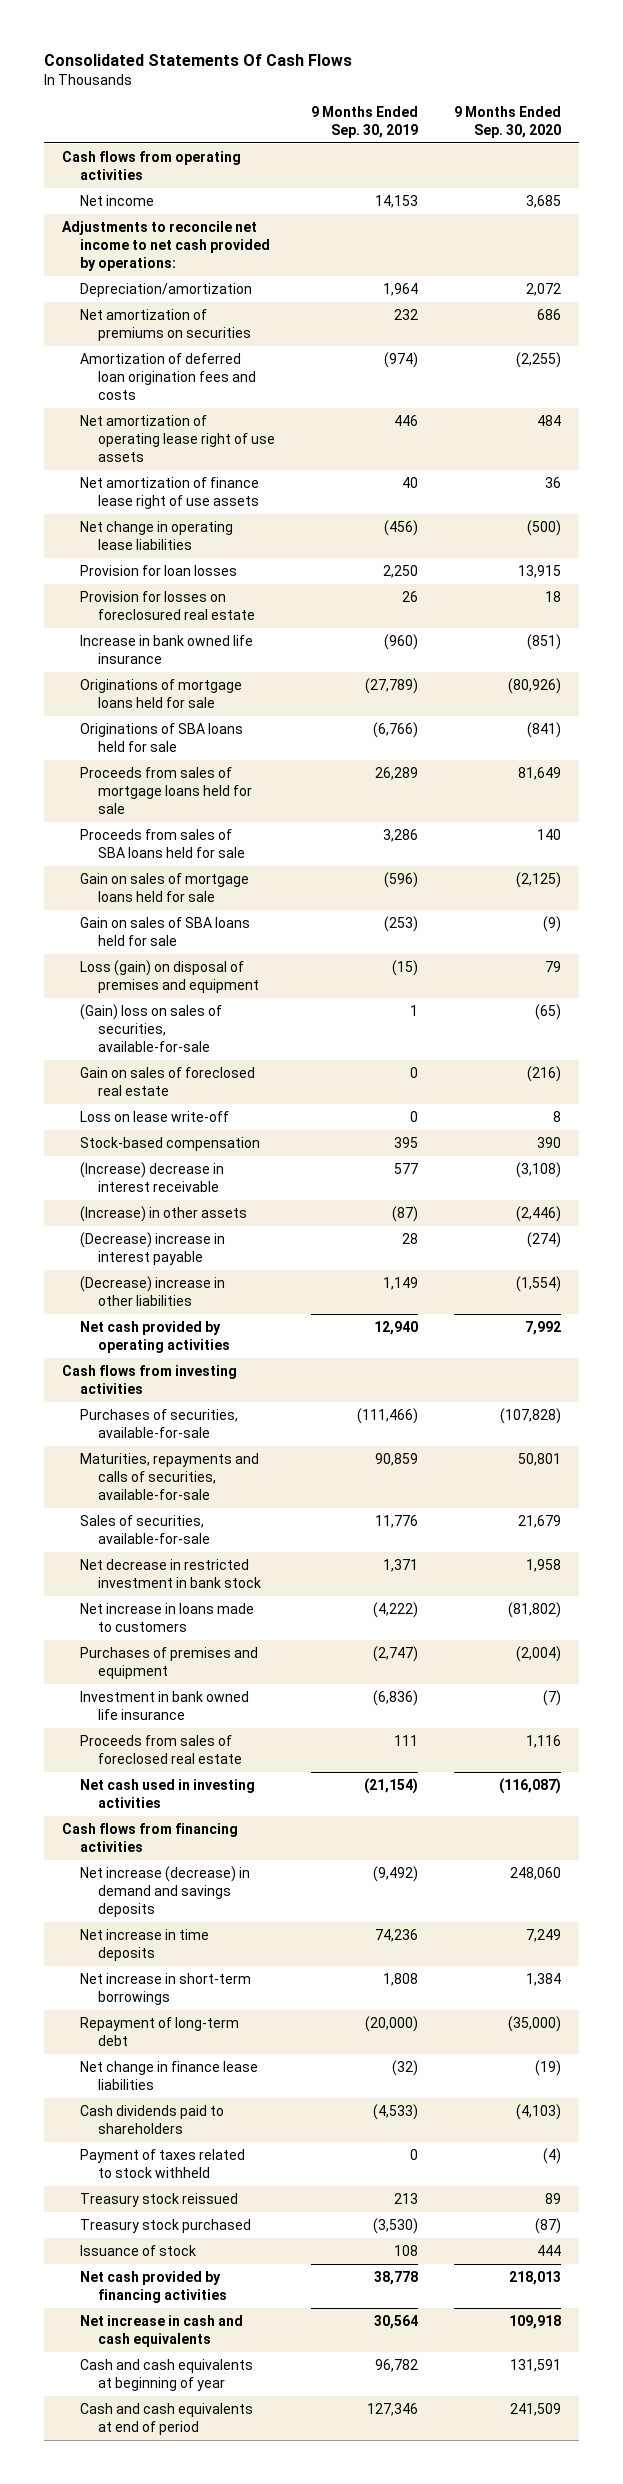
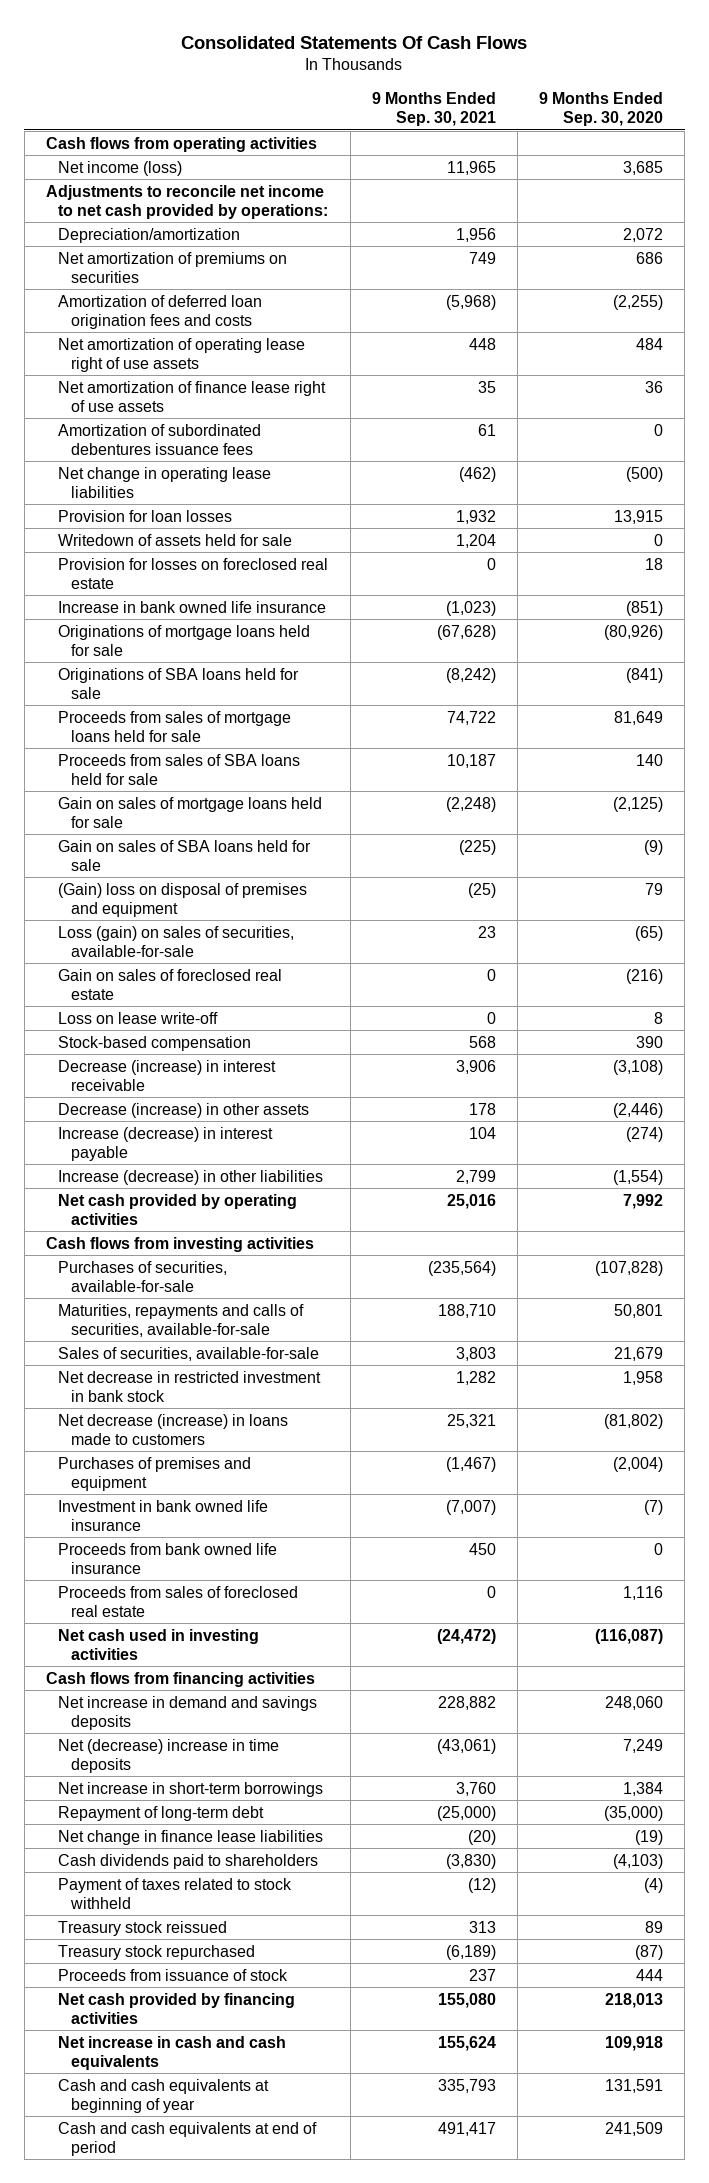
[311,105,419,138] 9 Months Ended Sep. 30, 2019 -> none
none -> [371,91,496,127] 9 Months Ended Sep. 30, 2021
[80,194,155,206] Net income -> [58,160,183,176] Net income (loss)
none -> [58,423,262,455] Amortization of subordinated debentures issuance fees
none -> [58,533,293,546] Writedown of assets held for sale
[80,590,256,621] Provision for losses on foreclosured real estate -> [58,557,329,589] Provision for losses on foreclosed real estate
[80,959,260,994] Loss (gain) on disposal of premises and equipment -> [58,882,308,917] (Gain) loss on disposal of premises and equipment
[80,1003,223,1053] (Gain) loss on sales of securities, available-for-sale -> [58,925,295,957] Loss (gain) on sales of securities, available-for-sale
[80,1161,225,1193] (Increase) decrease in interest receivable -> [58,1059,277,1091] Decrease (increase) in interest receivable
[80,1205,248,1222] (Increase) in other assets -> [58,1102,310,1118] Decrease (increase) in other assets
[80,1231,226,1266] (Decrease) increase in interest payable -> [58,1126,274,1161] Increase (decrease) in interest payable
[80,1275,226,1307] (Decrease) increase in other liabilities -> [58,1169,324,1185] Increase (decrease) in other liabilities
[80,1602,255,1633] Net increase in loans made to customers -> [58,1413,289,1445] Net decrease (increase) in loans made to customers
none -> [58,1542,278,1574] Proceeds from bank owned life insurance
[80,1865,251,1918] Net increase (decrease) in demand and savings deposits -> [58,1695,318,1730] Net increase in demand and savings deposits
[80,1928,210,1962] Net increase in time deposits -> [58,1738,280,1773] Net (decrease) increase in time deposits
[80,2218,252,2233] Treasury stock purchased -> [58,1944,256,1960] Treasury stock repurchased
[80,2244,197,2256] Issuance of stock -> [58,1968,289,1981] Proceeds from issuance of stock

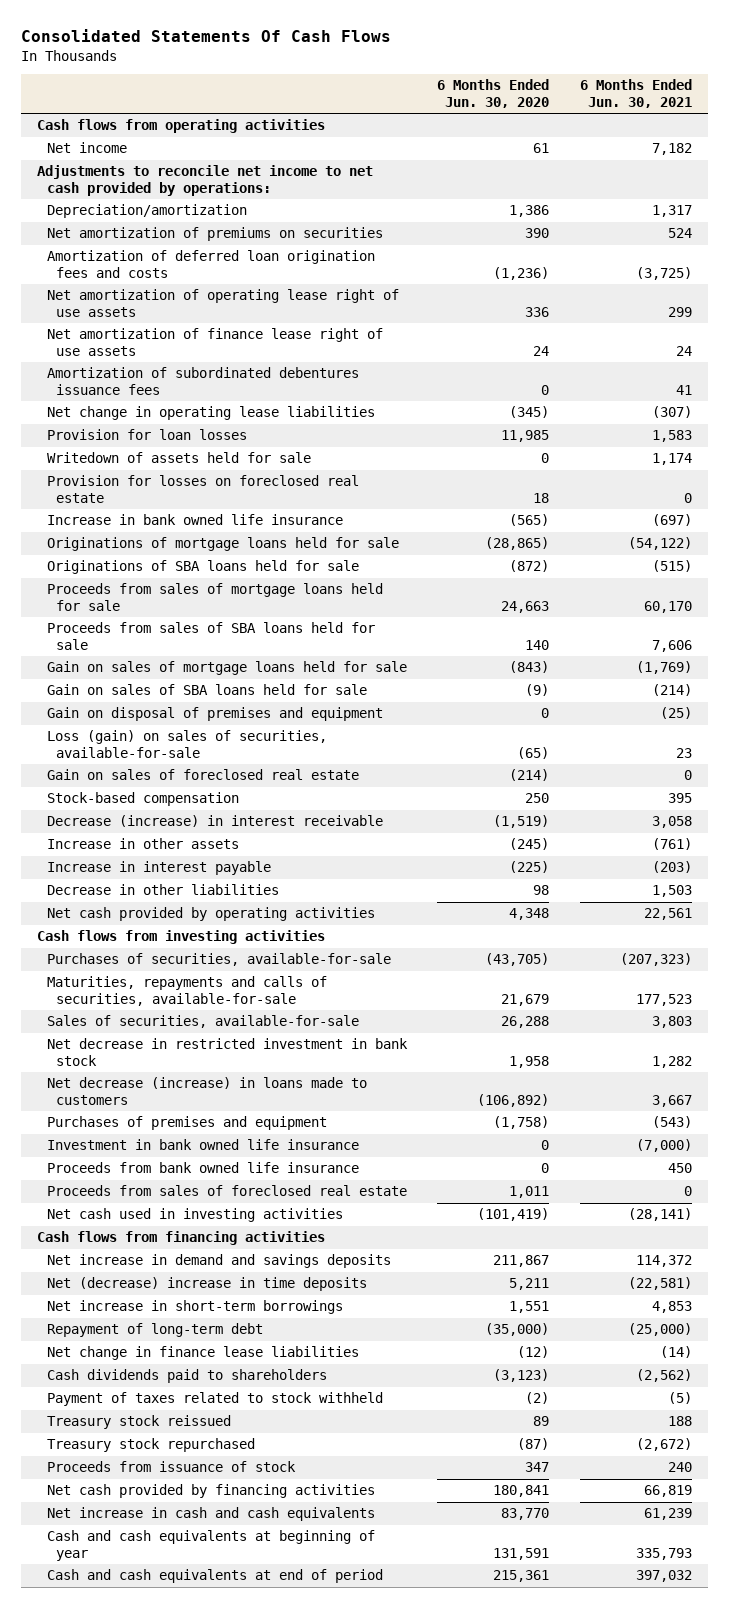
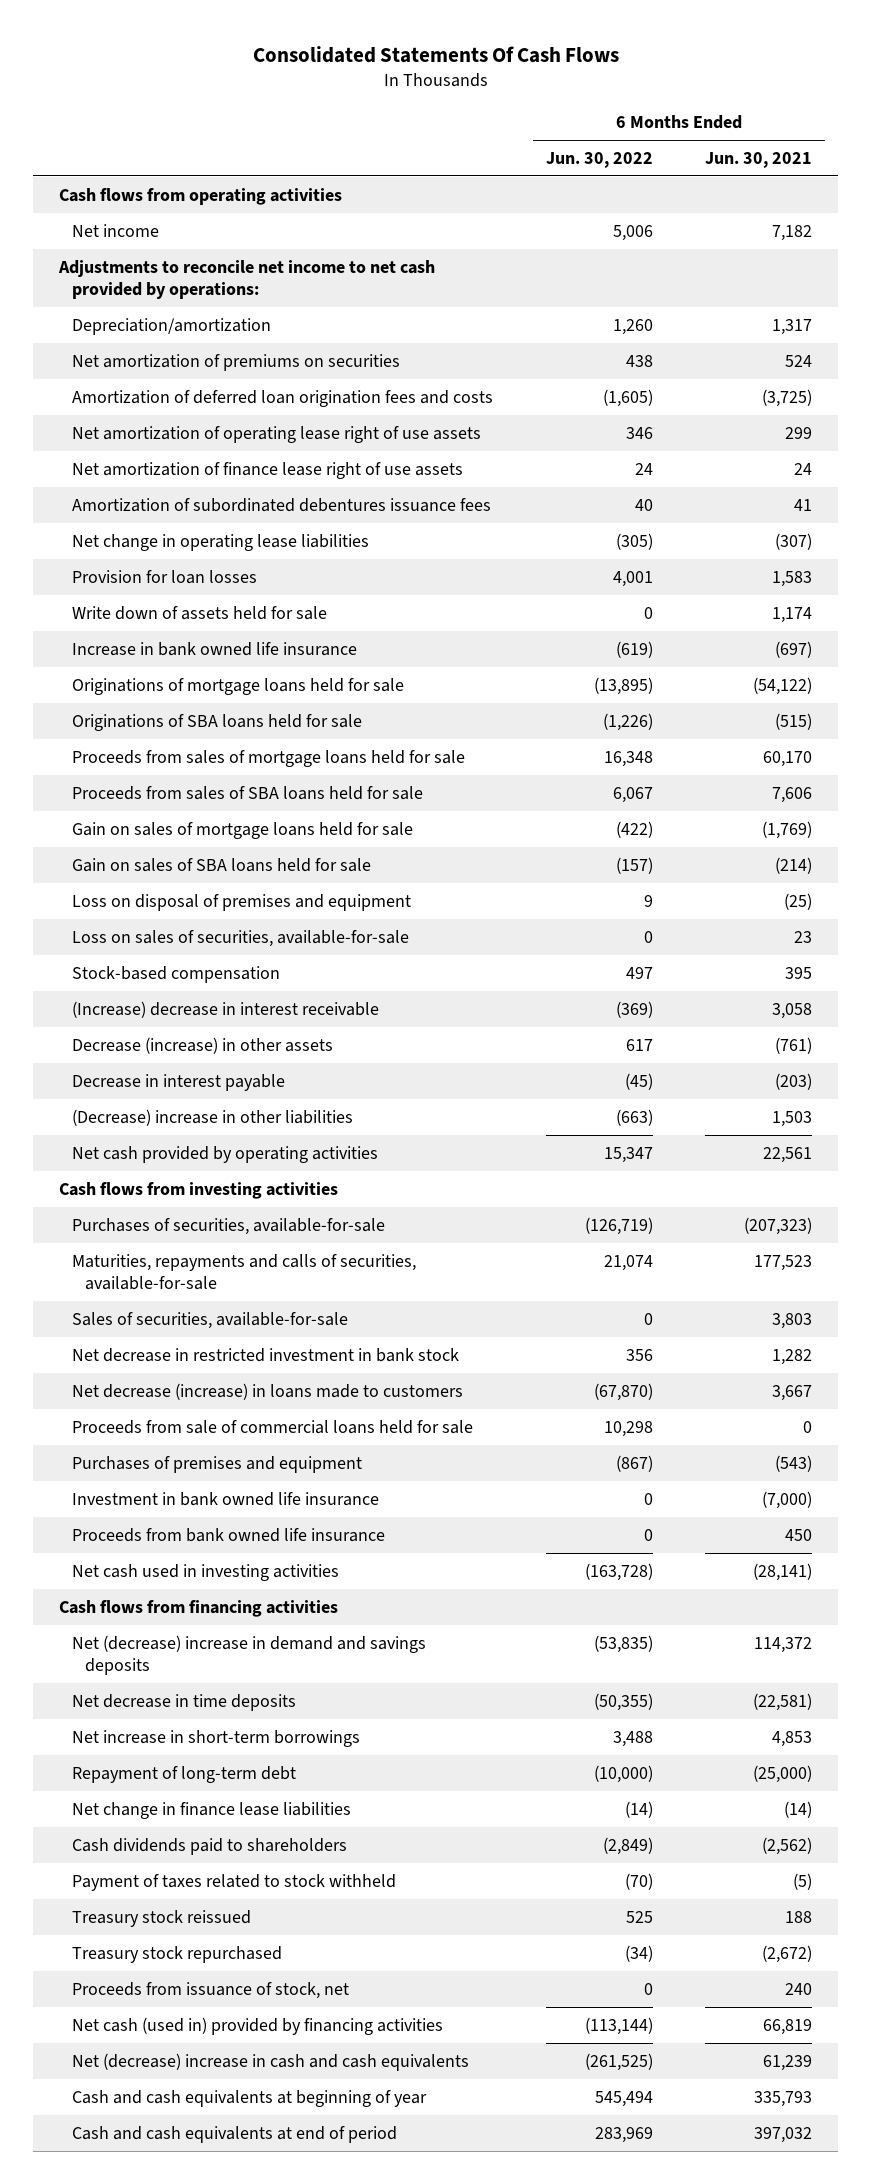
[437,79,550,108] 6 Months Ended Jun. 30, 2020 -> none
none -> [545,151,653,168] Jun. 30, 2022
[46,475,359,503] Provision for losses on foreclosed real estate -> none
[46,452,311,464] Writedown of assets held for sale -> [72,605,328,620] Write down of assets held for sale
[46,769,359,781] Gain on sales of foreclosed real estate -> none
[46,707,383,722] Gain on disposal of premises and equipment -> [72,893,412,911] Loss on disposal of premises and equipment
[46,730,327,758] Loss (gain) on sales of securities, available-for-sale -> [72,929,410,947] Loss on sales of securities, available-for-sale
[46,815,383,828] Decrease (increase) in interest receivable -> [72,1000,380,1018] (Increase) decrease in interest receivable
[46,838,239,850] Increase in other assets -> [72,1036,334,1054] Decrease (increase) in other assets
[46,861,271,876] Increase in interest payable -> [72,1073,286,1091] Decrease in interest payable
[46,884,279,896] Decrease in other liabilities -> [72,1108,354,1126] (Decrease) increase in other liabilities
none -> [72,1419,474,1434] Proceeds from sale of commercial loans held for sale
[46,1185,407,1197] Proceeds from sales of foreclosed real estate -> none
[46,1254,391,1269] Net increase in demand and savings deposits -> [72,1634,427,1675] Net (decrease) increase in demand and savings deposits
[46,1277,367,1292] Net (decrease) increase in time deposits -> [72,1693,297,1711] Net decrease in time deposits
[46,1461,296,1473] Proceeds from issuance of stock -> [72,1981,350,1999] Proceeds from issuance of stock, net
[46,1484,375,1499] Net cash provided by financing activities -> [72,2016,444,2035] Net cash (used in) provided by financing activities
[46,1507,375,1522] Net increase in cash and cash equivalents -> [72,2052,470,2071] Net (decrease) increase in cash and cash equivalents

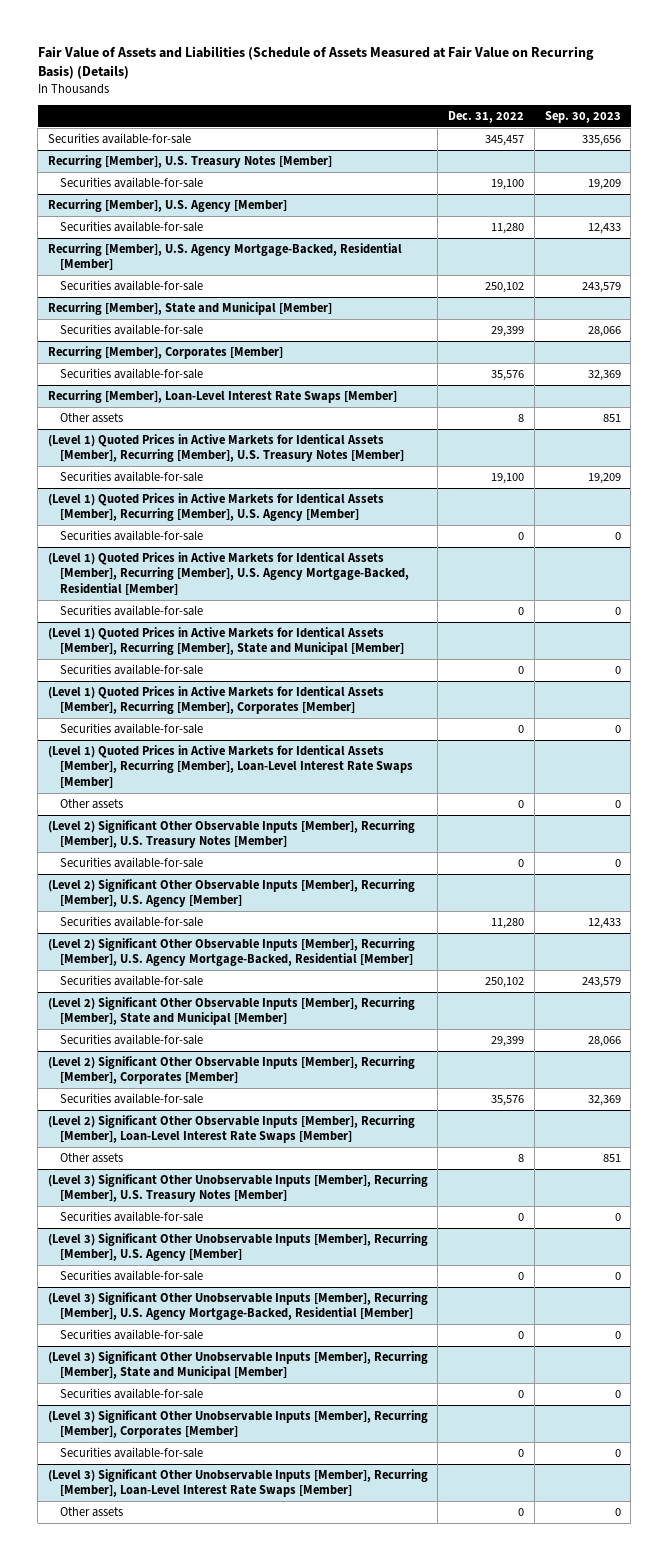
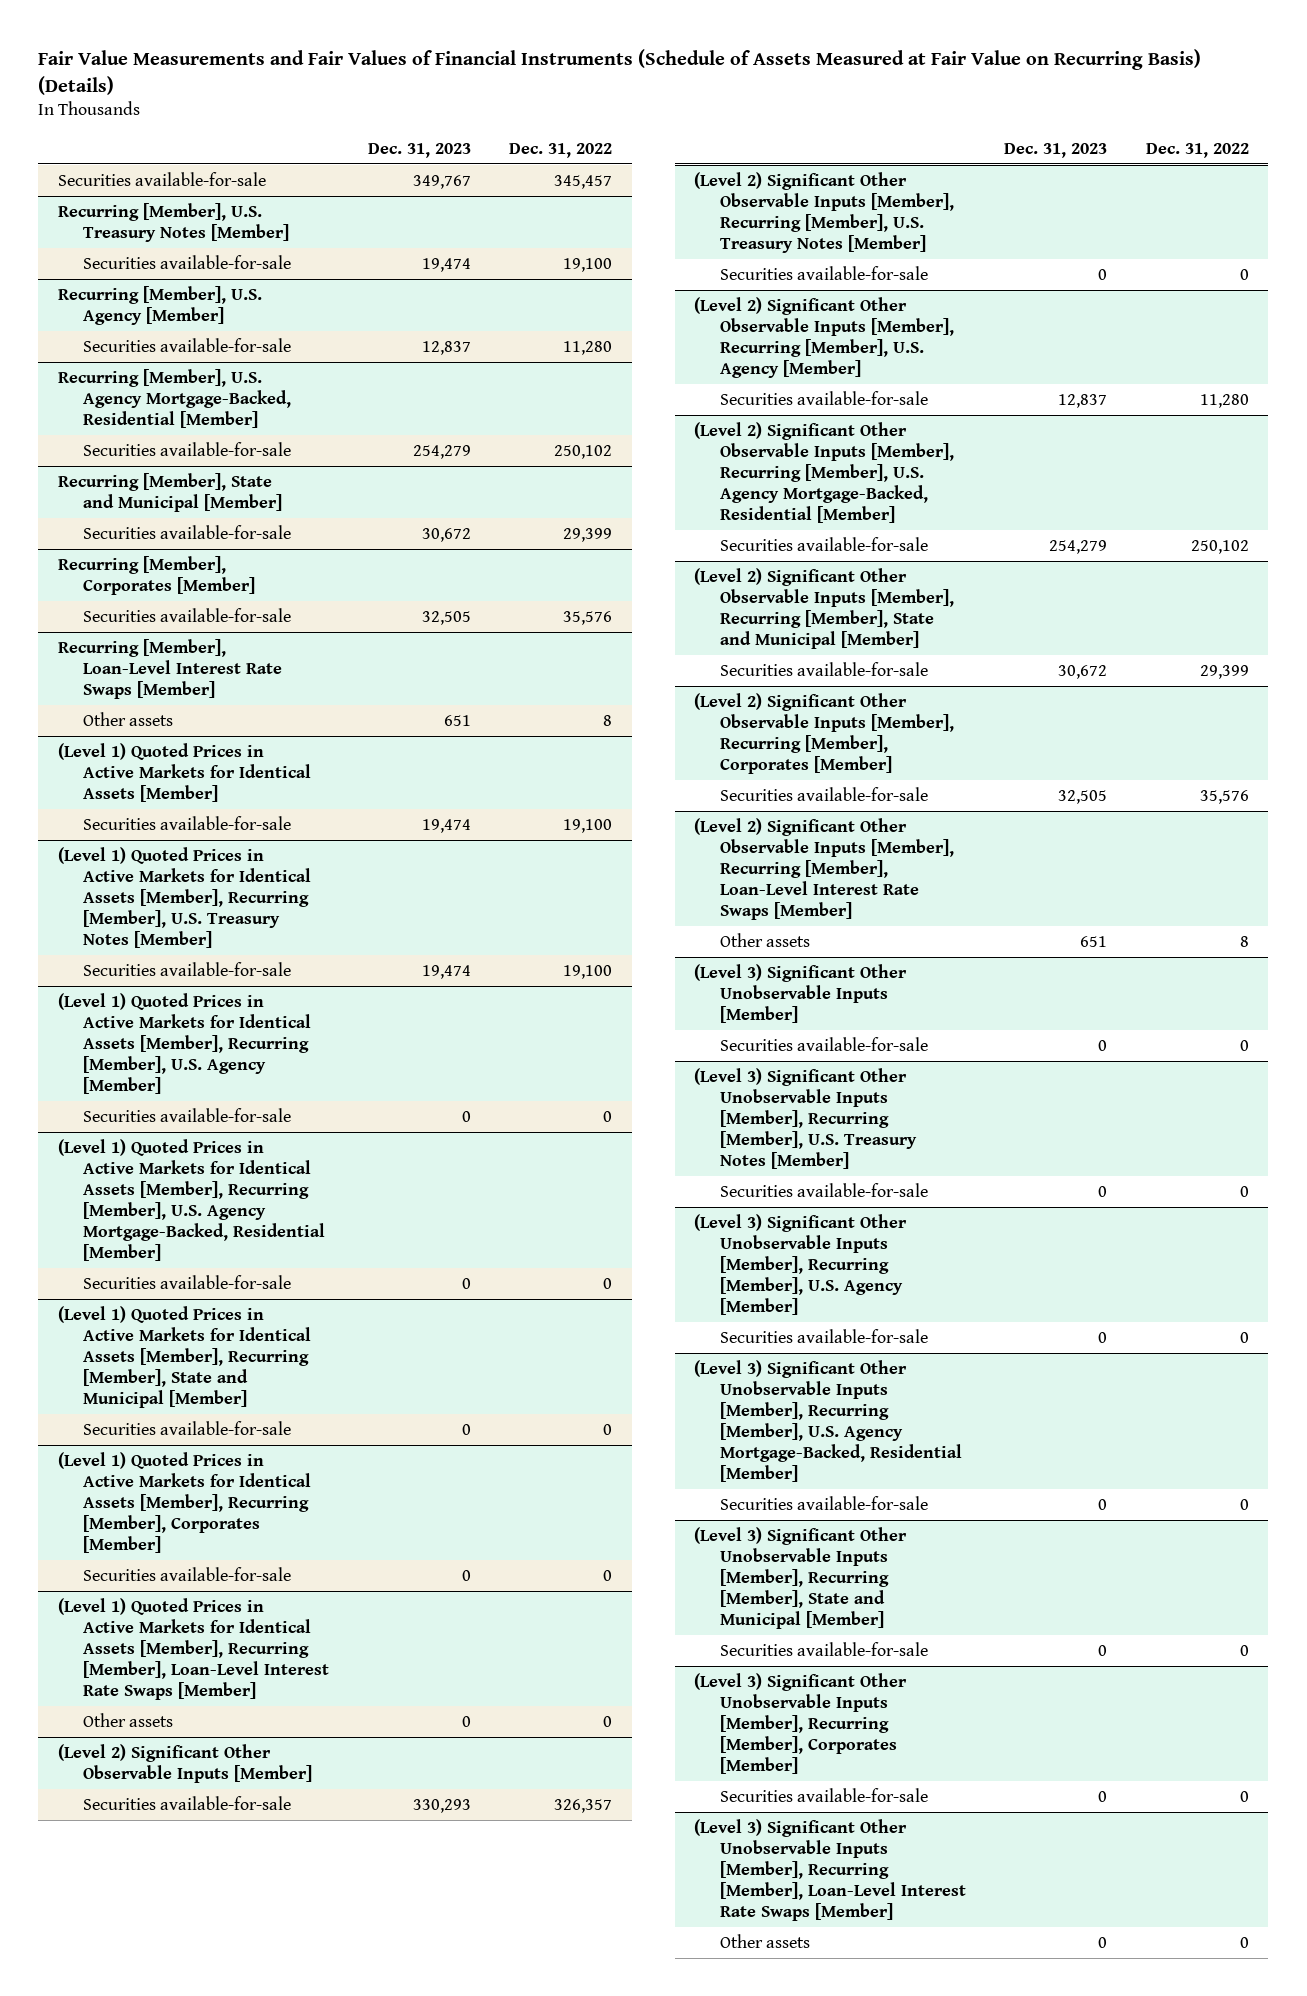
[37,45,594,79] Fair Value of Assets and Liabilities (Schedule of Assets Measured at Fair Value on Recurring Basis) (Details) -> [38,49,1202,96] Fair Value Measurements and Fair Values of Financial Instruments (Schedule of Assets Measured at Fair Value on Recurring Basis) (Details)
[544,111,621,124] Sep. 30, 2023 -> none
none -> [367,142,471,158] Dec. 31, 2023
none -> [57,742,311,802] (Level 1) Quoted Prices in Active Markets for Identical Assets [Member]
none -> [82,815,291,830] Securities available-for-sale
none -> [57,1743,312,1783] (Level 2) Significant Other Observable Inputs [Member]
none -> [82,1795,291,1810] Securities available-for-sale
none -> [694,963,908,1023] (Level 3) Significant Other Unobservable Inputs [Member]
none -> [719,1036,928,1051] Securities available-for-sale

